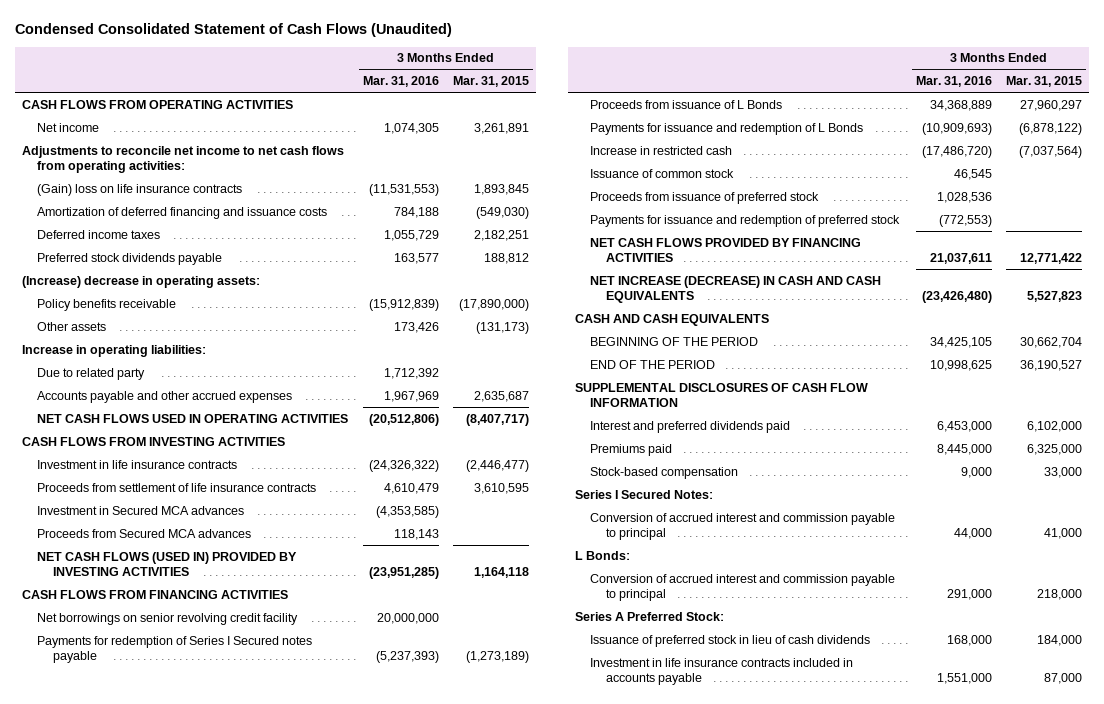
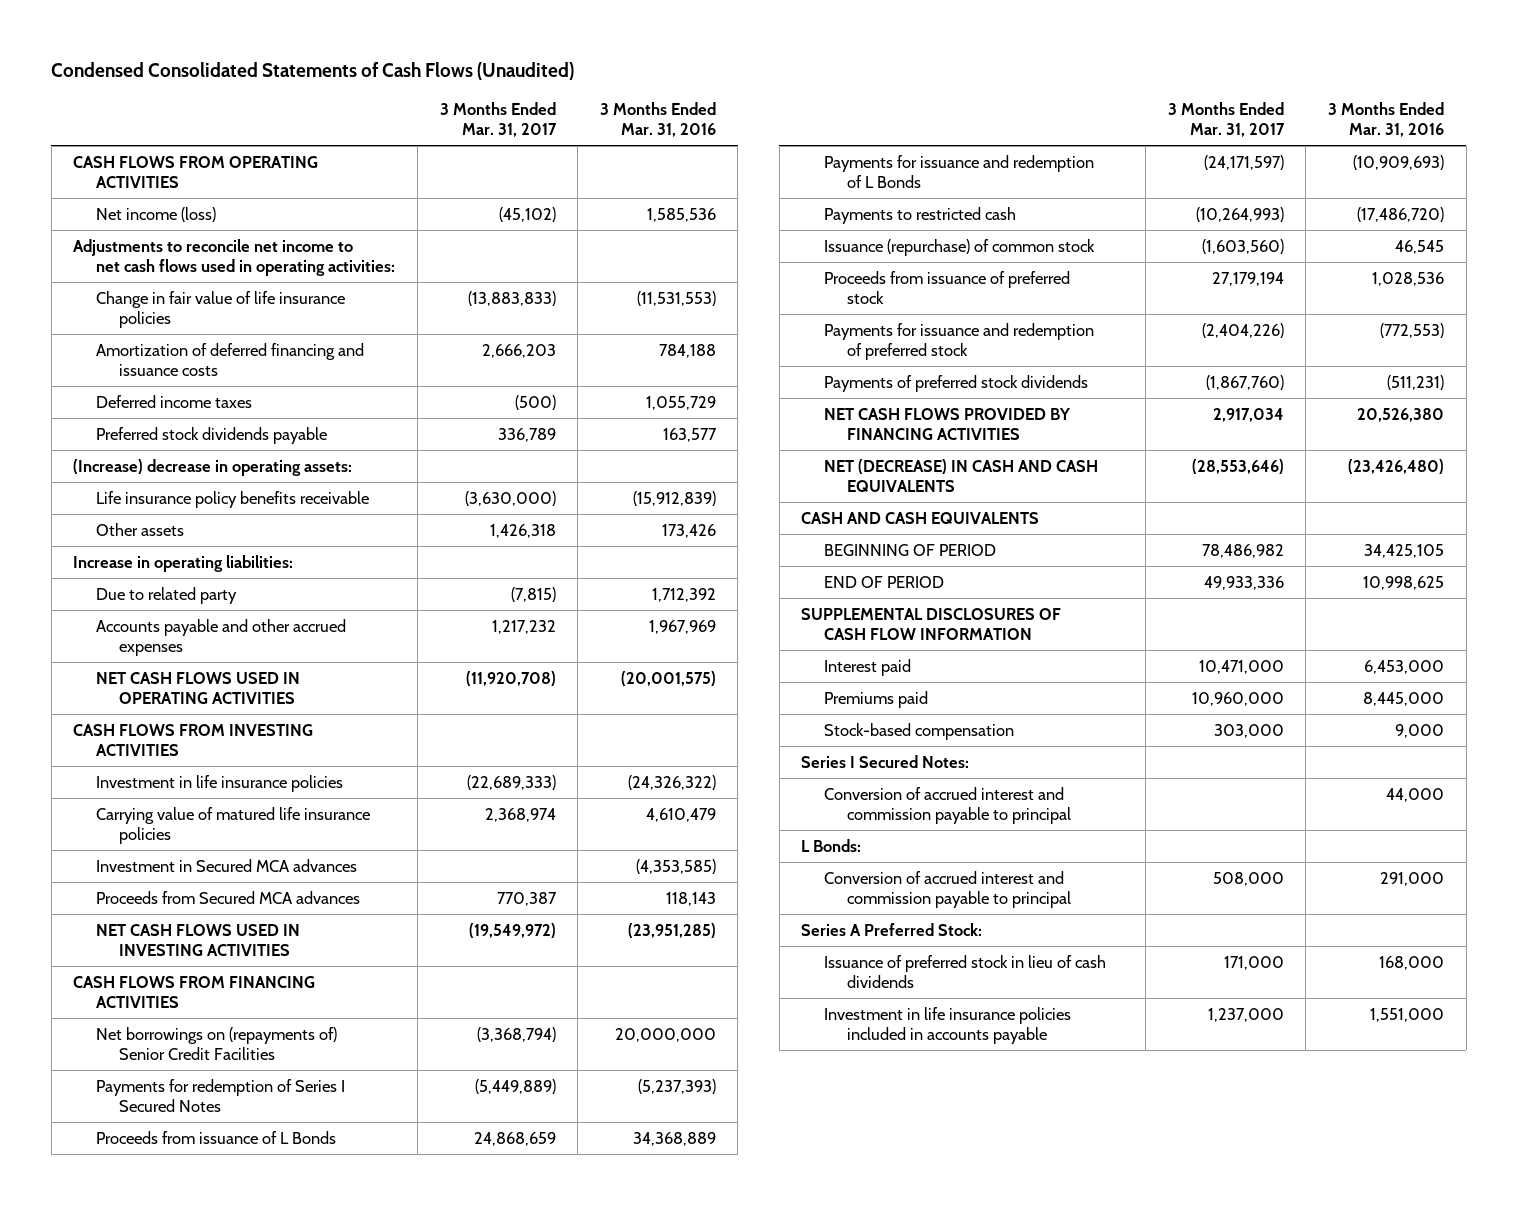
[14,23,452,38] Condensed Consolidated Statement of Cash Flows (Unaudited) -> [51,61,575,80] Condensed Consolidated Statements of Cash Flows (Unaudited)
[453,76,530,88] Mar. 31, 2015 -> none
none -> [439,102,557,138] 3 Months Ended Mar. 31, 2017
[37,122,100,132] Net income -> [96,206,217,222] Net income (loss)
[383,122,439,134] 1,074,305 -> [646,207,716,222] 1,585,536
[21,145,344,173] Adjustments to reconcile net income to net cash flows from operating activities: -> [73,238,396,276] Adjustments to reconcile net income to net cash flows used in operating activities:
[37,183,243,196] (Gain) loss on life insurance contracts -> [96,290,346,328] Change in fair value of life insurance policies
[37,298,177,311] Policy benefits receivable -> [96,490,370,508] Life insurance policy benefits receivable
[368,413,439,426] (20,512,806) -> [620,670,716,686] (20,001,575)
[37,459,238,469] Investment in life insurance contracts -> [96,774,344,792] Investment in life insurance policies
[37,482,317,492] Proceeds from settlement of life insurance contracts -> [96,806,371,844] Carrying value of matured life insurance policies
[37,551,298,576] NET CASH FLOWS (USED IN) PROVIDED BY INVESTING ACTIVITIES -> [96,923,301,956] NET CASH FLOWS USED IN INVESTING ACTIVITIES
[37,612,299,625] Net borrowings on senior revolving credit facility -> [96,1026,338,1060] Net borrowings on (repayments of) Senior Credit Facilities
[37,635,313,663] Payments for redemption of Series I Secured notes payable -> [96,1078,346,1112] Payments for redemption of Series I Secured Notes
[590,145,733,155] Increase in restricted cash -> [824,206,1017,224] Payments to restricted cash
[590,168,735,178] Issuance of common stock -> [824,238,1096,256] Issuance (repurchase) of common stock
none -> [824,374,1089,392] Payments of preferred stock dividends
[929,252,992,264] 21,037,611 -> [1356,407,1444,422] 20,526,380
[590,275,882,303] NET INCREASE (DECREASE) IN CASH AND CASH EQUIVALENTS -> [824,458,1099,492] NET (DECREASE) IN CASH AND CASH EQUIVALENTS
[590,336,759,346] BEGINNING OF THE PERIOD -> [824,543,997,556] BEGINNING OF PERIOD
[590,359,716,369] END OF THE PERIOD -> [824,575,945,588] END OF PERIOD
[590,420,791,433] Interest and preferred dividends paid -> [824,658,912,676] Interest paid
[590,657,854,685] Investment in life insurance contracts included in accounts payable -> [824,1006,1072,1044] Investment in life insurance policies included in accounts payable

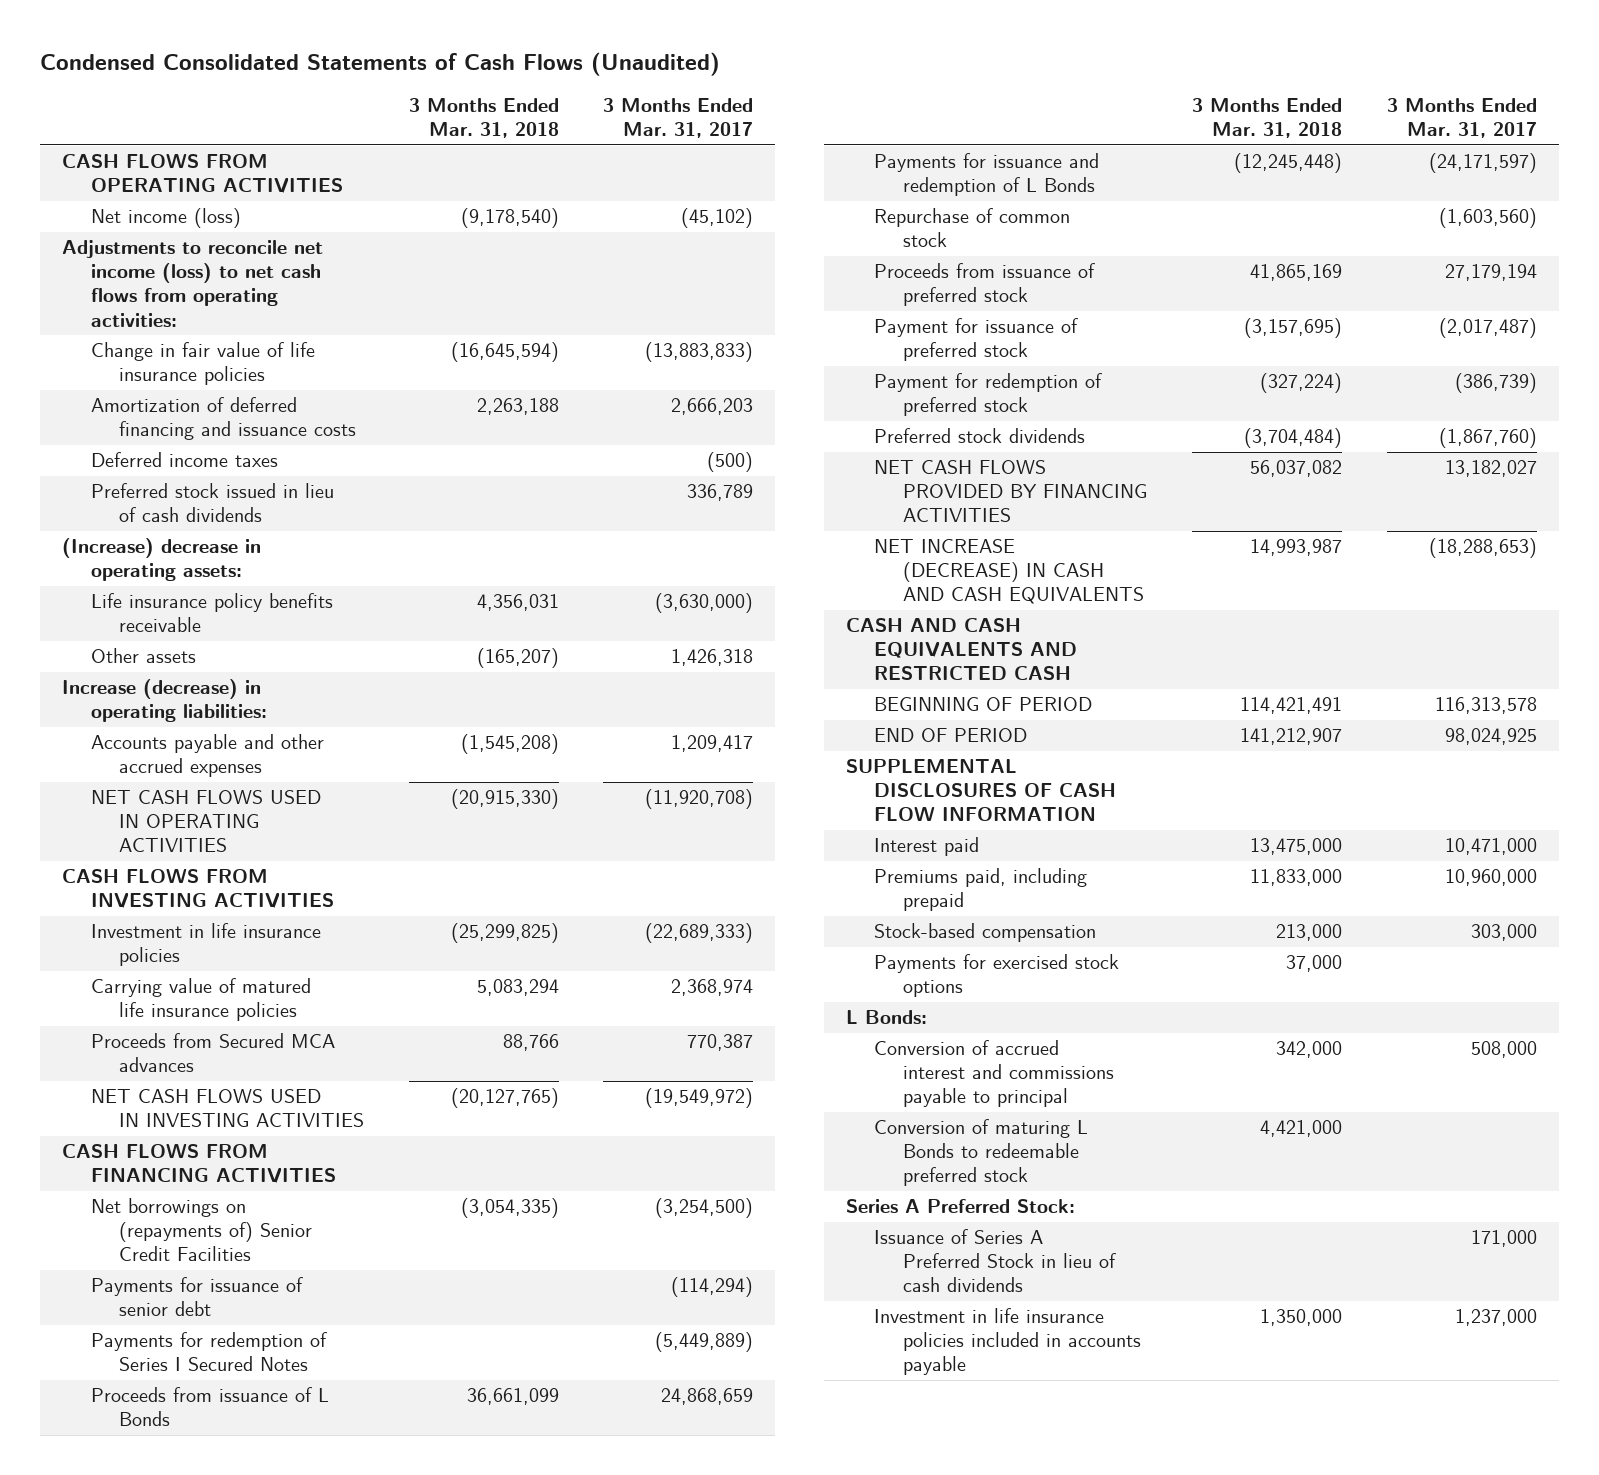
[599,102,716,138] 3 Months Ended Mar. 31, 2016 -> none
none -> [408,98,559,139] 3 Months Ended Mar. 31, 2018
[73,238,396,276] Adjustments to reconcile net income to net cash flows used in operating activities: -> [62,240,324,327] Adjustments to reconcile net income (loss) to net cash flows from operating activities:
[96,426,328,444] Preferred stock dividends payable -> [90,483,334,523] Preferred stock issued in lieu of cash dividends
[96,586,238,604] Due to related party -> none
[73,554,294,572] Increase in operating liabilities: -> [62,679,267,723] Increase (decrease) in operating liabilities:
[491,619,556,634] 1,217,232 -> [670,735,753,753] 1,209,417
[96,858,358,872] Investment in Secured MCA advances -> none
[476,1026,556,1042] (3,368,794) -> [654,1198,753,1219] (3,254,500)
none -> [90,1277,303,1317] Payments for issuance of senior debt
[824,206,1017,224] Payments to restricted cash -> none
[824,238,1096,256] Issuance (repurchase) of common stock -> [874,208,1071,248] Repurchase of common stock
[824,322,1095,360] Payments for issuance and redemption of preferred stock -> [874,318,1079,362] Payment for issuance of preferred stock
[1201,322,1284,338] (2,404,226) -> [1438,318,1537,339] (2,017,487)
none -> [874,373,1103,417] Payment for redemption of preferred stock
[824,374,1089,392] Payments of preferred stock dividends -> [874,428,1086,444] Preferred stock dividends
[1212,407,1284,422] 2,917,034 -> [1444,460,1537,478] 13,182,027
[824,458,1099,492] NET (DECREASE) IN CASH AND CASH EQUIVALENTS -> [874,539,1145,605] NET INCREASE (DECREASE) IN CASH AND CASH EQUIVALENTS
[1191,458,1284,474] (28,553,646) -> [1428,538,1537,559] (18,288,653)
[801,511,1040,524] CASH AND CASH EQUIVALENTS -> [845,618,1078,681] CASH AND CASH EQUIVALENTS AND RESTRICTED CASH
[1201,543,1284,558] 78,486,982 -> [1434,697,1537,715] 116,313,578
[1203,575,1284,590] 49,933,336 -> [1444,728,1537,746] 98,024,925
[824,690,929,708] Premiums paid -> [874,868,1088,912] Premiums paid, including prepaid
[801,754,970,768] Series I Secured Notes: -> none
[824,786,1072,824] Conversion of accrued interest and commission payable to principal -> none
none -> [874,954,1120,998] Payments for exercised stock options
[824,870,1072,908] Conversion of accrued interest and commission payable to principal -> [874,1040,1115,1108] Conversion of accrued interest and commissions payable to principal
none -> [874,1119,1089,1187] Conversion of maturing L Bonds to redeemable preferred stock
[824,954,1107,988] Issuance of preferred stock in lieu of cash dividends -> [874,1229,1117,1293] Issuance of Series A Preferred Stock in lieu of cash dividends

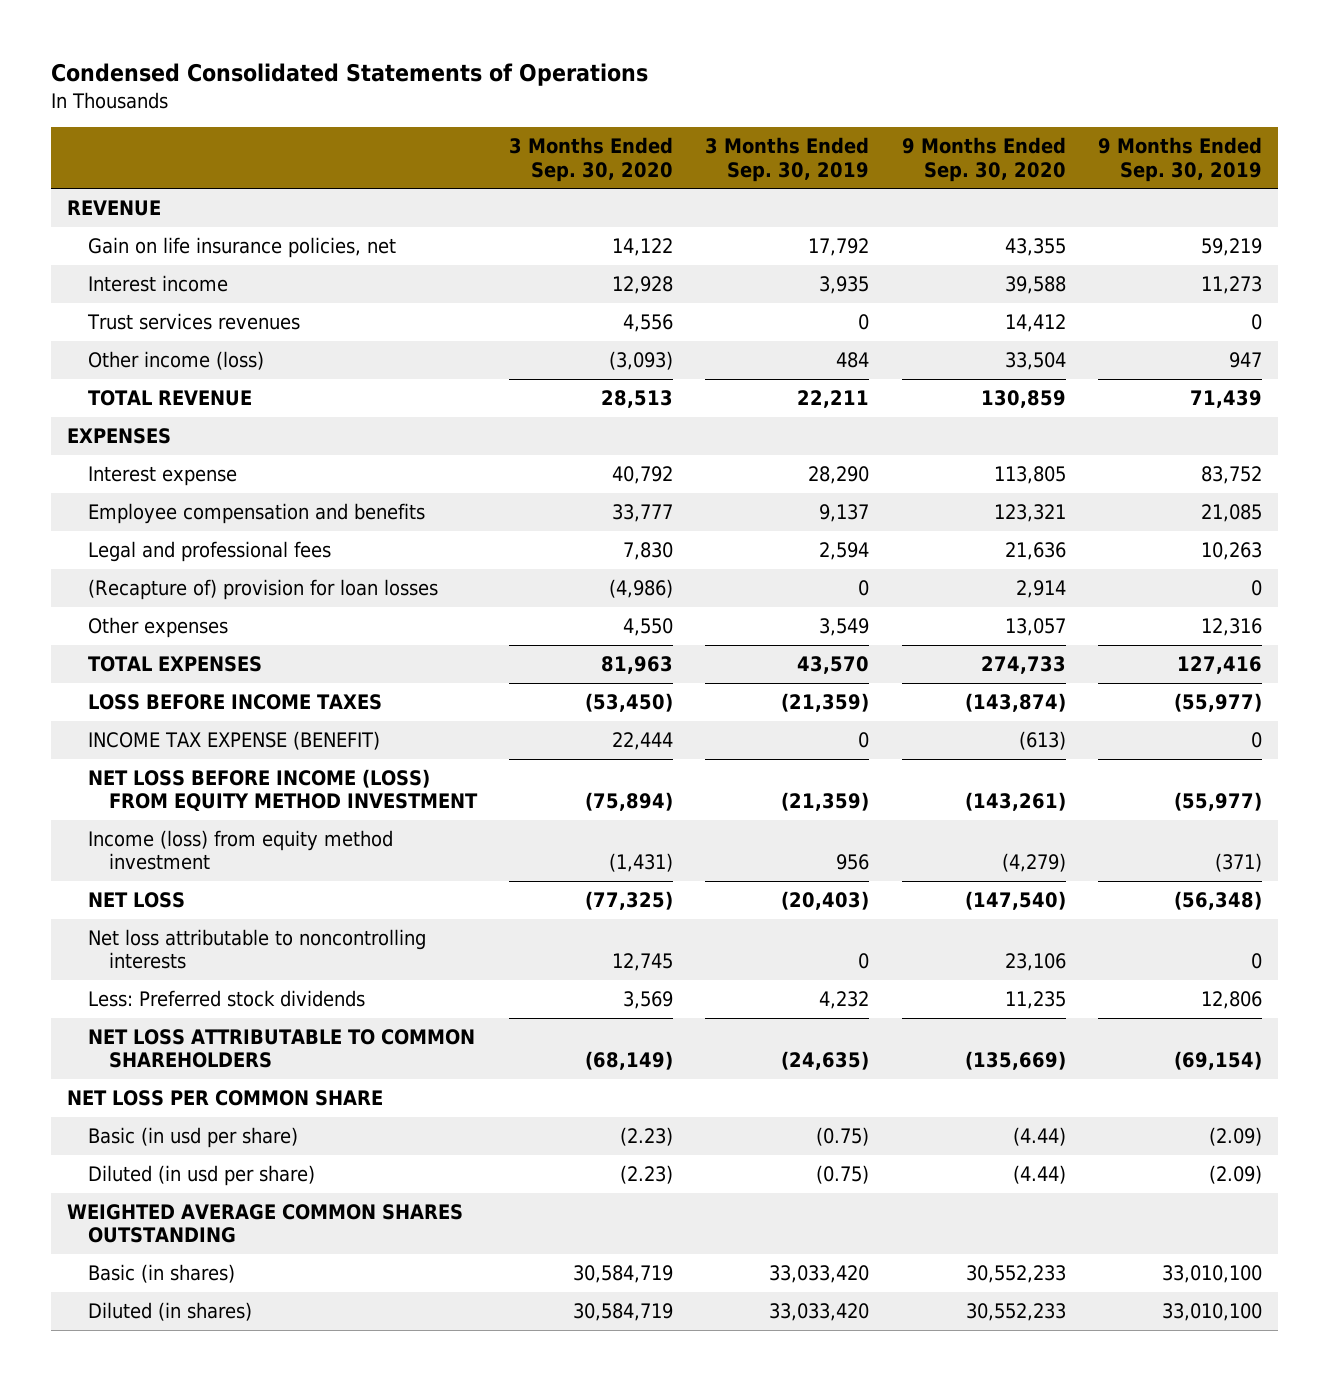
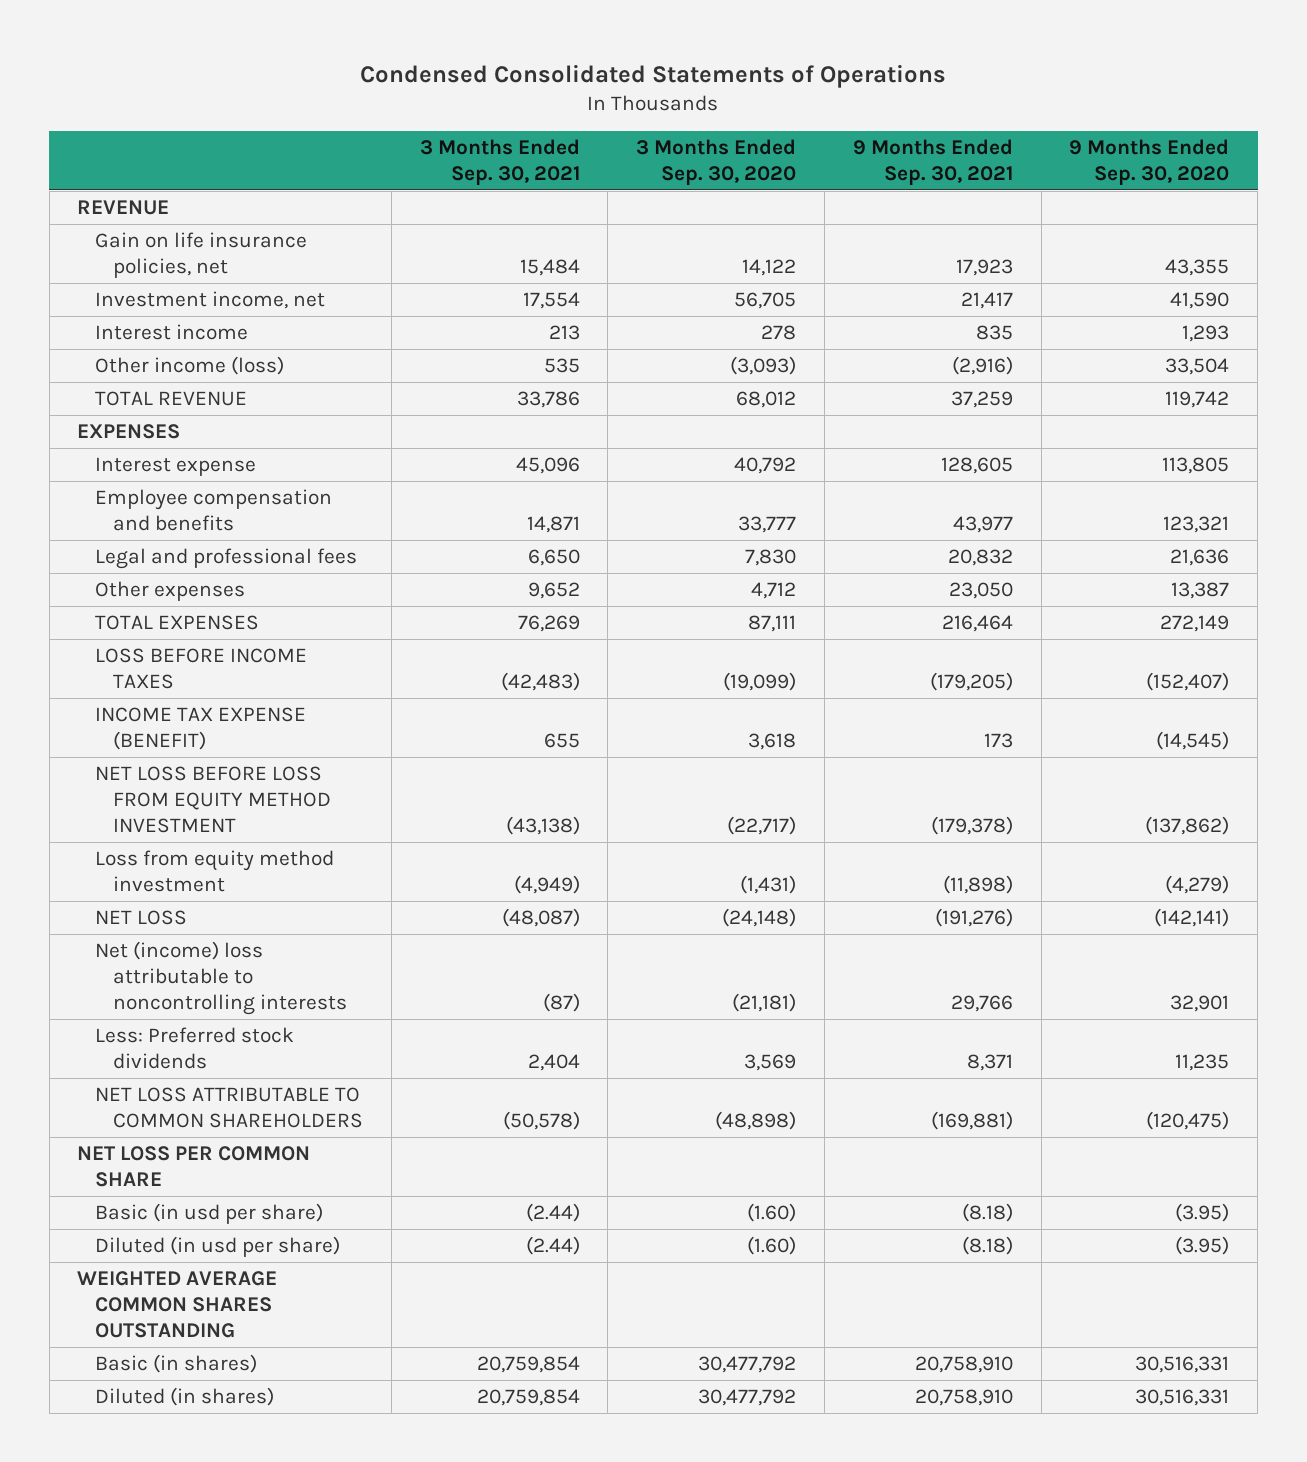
[705,137,870,182] 3 Months Ended Sep. 30, 2019 -> none
[1097,137,1262,182] 9 Months Ended Sep. 30, 2019 -> none
none -> [419,138,580,185] 3 Months Ended Sep. 30, 2021
none -> [852,138,1013,185] 9 Months Ended Sep. 30, 2021
[86,313,300,331] Trust services revenues -> none
none -> [95,290,326,309] Investment income, net
[611,276,673,295] 12,928 -> [761,324,797,340] 278
[1004,276,1066,295] 39,588 -> [1182,324,1230,342] 1,293
[600,390,673,409] 28,513 -> [736,390,797,408] 68,012
[980,390,1066,409] 130,859 -> [1165,390,1230,408] 119,742
[87,579,438,601] (Recapture of) provision for loan losses -> none
[622,618,673,637] 4,550 -> [751,581,797,599] 4,712
[1004,618,1066,637] 13,057 -> [1171,581,1230,599] 13,387
[600,656,673,675] 81,963 -> [748,614,797,632] 87,111
[980,656,1066,675] 274,733 -> [1160,614,1230,632] 272,149
[584,693,673,713] (53,450) -> [723,672,797,692] (19,099)
[964,693,1066,713] (143,874) -> [1146,672,1230,692] (152,407)
[611,732,673,751] 22,444 -> [748,733,797,751] 3,618
[1018,731,1066,751] (613) -> [1156,731,1230,751] (14,545)
[87,769,478,812] NET LOSS BEFORE INCOME (LOSS) FROM EQUITY METHOD INVESTMENT -> [95,765,332,834] NET LOSS BEFORE LOSS FROM EQUITY METHOD INVESTMENT
[584,792,673,812] (75,894) -> [727,816,797,836] (22,717)
[964,792,1066,812] (143,261) -> [1145,816,1230,836] (137,862)
[87,830,393,871] Income (loss) from equity method investment -> [95,849,335,893] Loss from equity method investment
[584,891,673,911] (77,325) -> [722,907,797,927] (24,148)
[964,891,1066,911] (147,540) -> [1154,907,1230,927] (142,141)
[87,929,426,970] Net loss attributable to noncontrolling interests -> [95,940,348,1016] Net (income) loss attributable to noncontrolling interests
[611,953,673,972] 12,745 -> [732,993,797,1013] (21,181)
[1004,953,1066,972] 23,106 -> [1170,995,1230,1013] 32,901
[584,1051,673,1071] (68,149) -> [715,1111,797,1131] (48,898)
[964,1051,1066,1071] (135,669) -> [1146,1111,1230,1131] (120,475)
[619,1127,673,1147] (2.23) -> [747,1202,797,1222] (1.60)
[1012,1127,1066,1147] (4.44) -> [1175,1202,1230,1222] (3.95)
[619,1165,673,1185] (2.23) -> [747,1235,797,1255] (1.60)
[1012,1165,1066,1185] (4.44) -> [1175,1235,1230,1255] (3.95)
[572,1265,673,1284] 30,584,719 -> [698,1355,797,1373] 30,477,792
[965,1265,1066,1284] 30,552,233 -> [1135,1355,1230,1373] 30,516,331
[572,1303,673,1322] 30,584,719 -> [698,1388,797,1406] 30,477,792
[965,1303,1066,1322] 30,552,233 -> [1135,1388,1230,1406] 30,516,331

